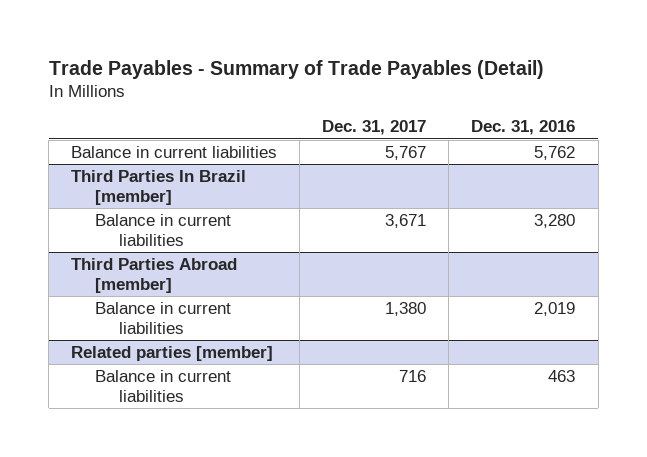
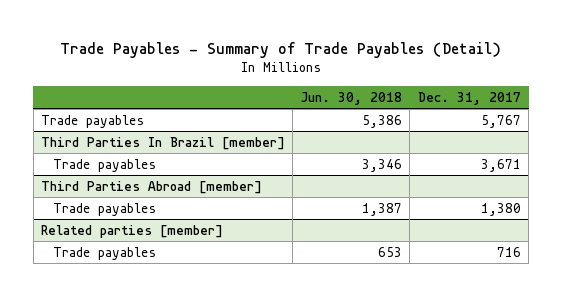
[471,120,576,136] Dec. 31, 2016 -> none
none -> [300,91,402,105] Jun. 30, 2018
[71,145,278,158] Balance in current liabilities -> [41,114,145,128] Trade payables
[95,213,232,246] Balance in current liabilities -> [53,158,157,172] Trade payables
[95,301,232,334] Balance in current liabilities -> [53,202,157,216] Trade payables
[95,369,232,402] Balance in current liabilities -> [53,246,157,260] Trade payables

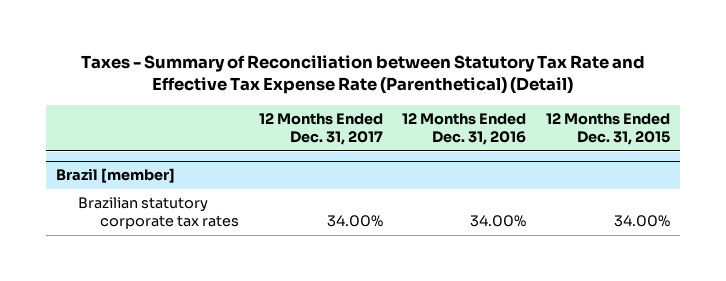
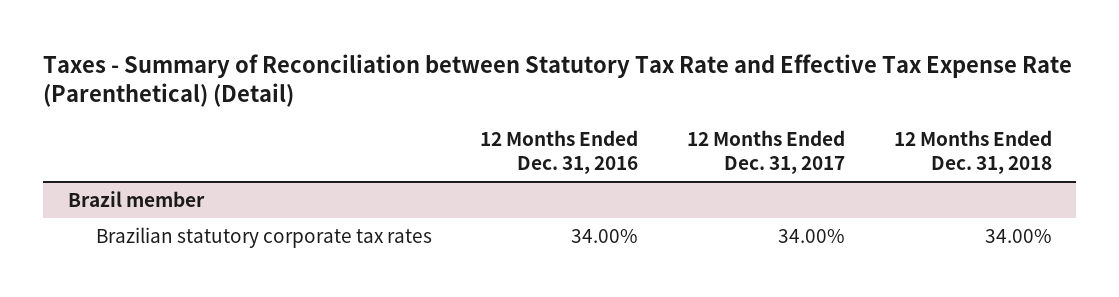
[545,112,670,146] 12 Months Ended Dec. 31, 2015 -> none
none -> [893,130,1052,174] 12 Months Ended Dec. 31, 2018
[55,168,175,184] Brazil [member] -> [67,191,205,208] Brazil member

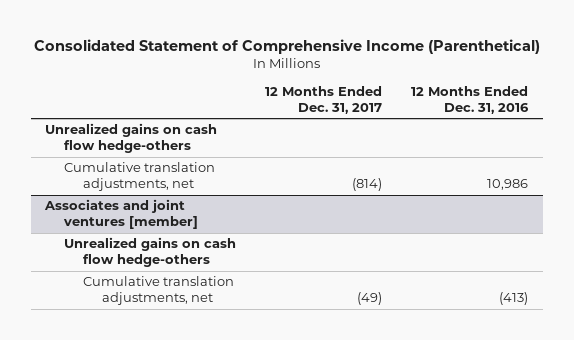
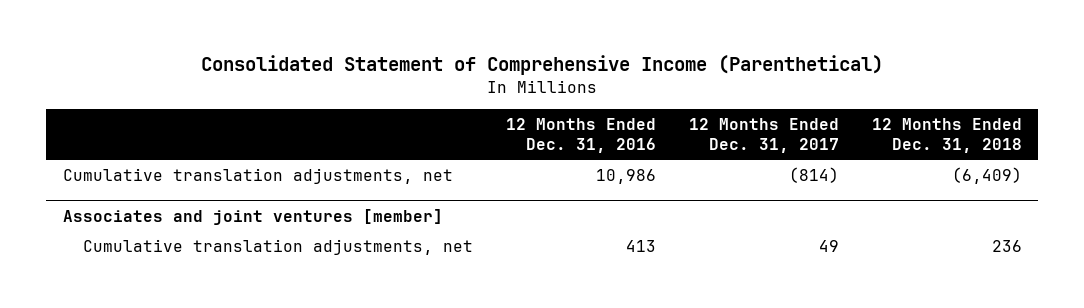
none -> [871,118,1022,153] 12 Months Ended Dec. 31, 2018
[45,123,218,154] Unrealized gains on cash flow hedge-others -> none
[64,237,237,268] Unrealized gains on cash flow hedge-others -> none
[357,292,383,306] (49) -> [818,240,839,253] 49
[499,292,529,306] (413) -> [626,240,657,253] 413

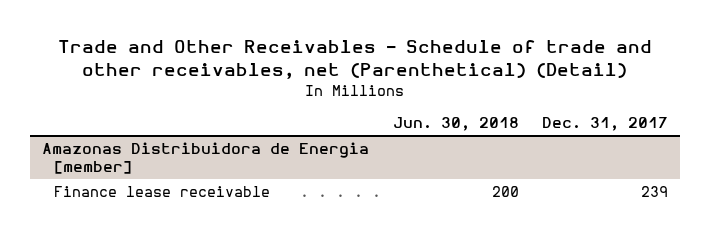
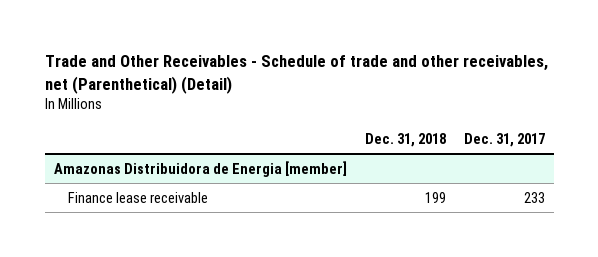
[392,117,519,132] Jun. 30, 2018 -> none
none -> [364,132,446,147] Dec. 31, 2018
[641,185,669,197] 239 -> [523,191,545,203] 233

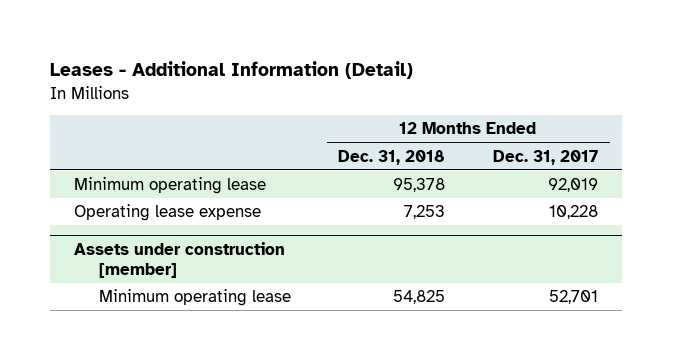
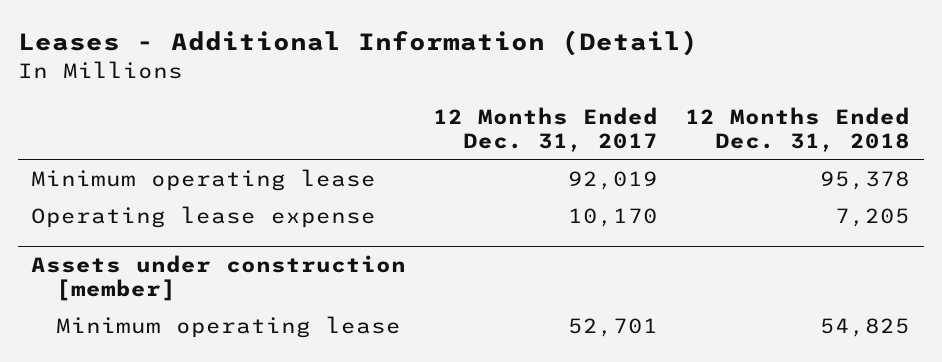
[404,205,446,220] 7,253 -> [835,207,911,227] 7,205
[549,205,599,220] 10,228 -> [568,207,659,227] 10,170

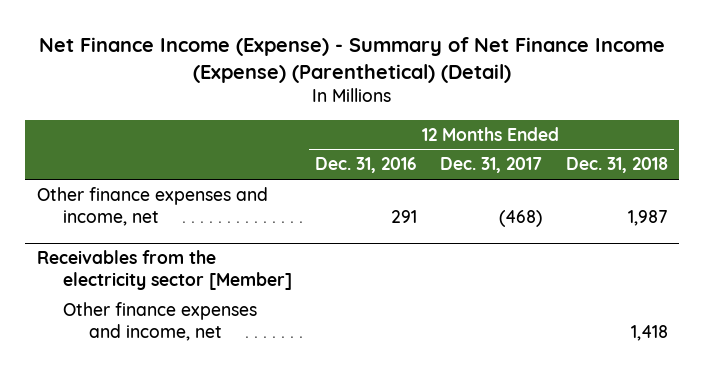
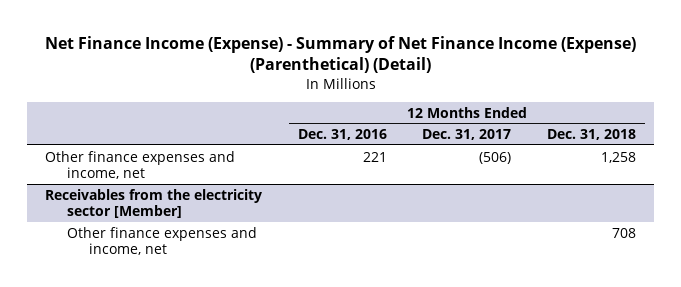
[390,210,417,224] 291 -> [362,151,387,162] 221
[499,210,543,228] (468) -> [479,151,512,164] (506)
[627,210,668,227] 1,987 -> [601,151,637,163] 1,258
[630,325,668,342] 1,418 -> [612,227,637,238] 708

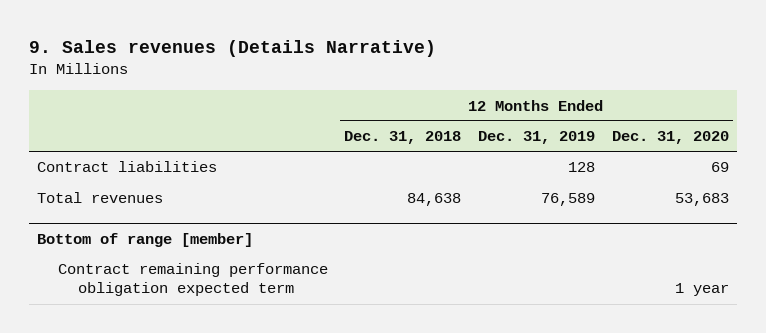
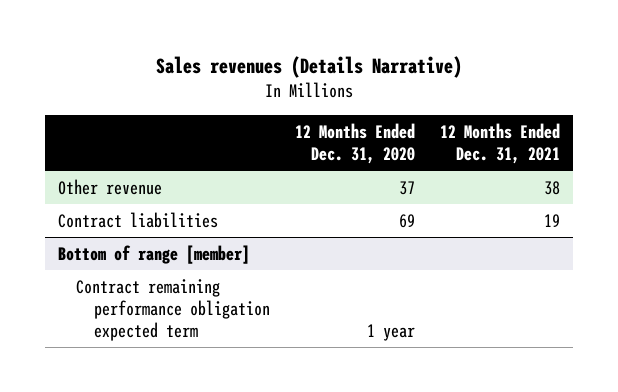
[29,40,437,58] 9. Sales revenues (Details Narrative) -> [155,55,462,78] Sales revenues (Details Narrative)
[344,131,462,145] Dec. 31, 2018 -> none
[477,131,595,145] Dec. 31, 2019 -> none
none -> [440,122,561,164] 12 Months Ended Dec. 31, 2021
none -> [57,178,162,195] Other revenue
[37,192,164,204] Total revenues -> none

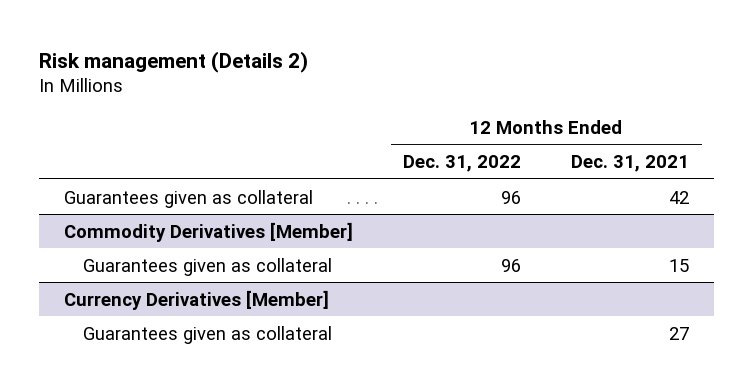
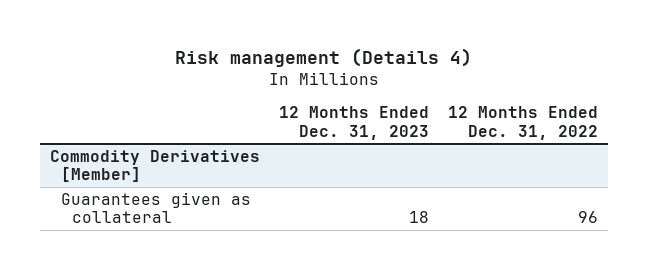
[38,50,308,73] Risk management (Details 2) -> [174,48,472,68] Risk management (Details 4)
[571,155,690,173] Dec. 31, 2021 -> none
none -> [278,106,429,140] 12 Months Ended Dec. 31, 2023
[64,189,314,208] Guarantees given as collateral -> none
[64,289,330,310] Currency Derivatives [Member] -> none
[82,325,332,344] Guarantees given as collateral -> none

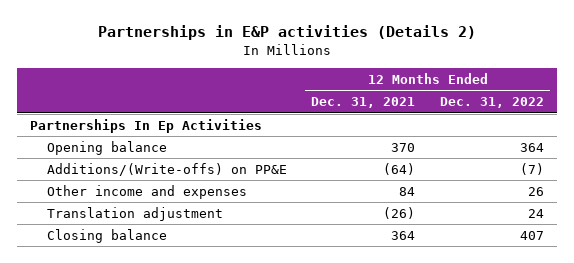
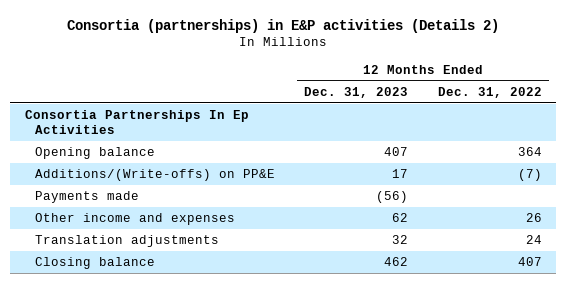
[97,25,476,41] Partnerships in E&P activities (Details 2) -> [67,18,500,33] Consortia (partnerships) in E&P activities (Details 2)
[311,97,416,109] Dec. 31, 2021 -> none
none -> [304,86,409,98] Dec. 31, 2023
[29,118,262,133] Partnerships In Ep Activities -> [25,110,250,135] Consortia Partnerships In Ep Activities
none -> [34,191,139,204] Payments made
[46,206,223,221] Translation adjustment -> [34,235,219,248] Translation adjustments

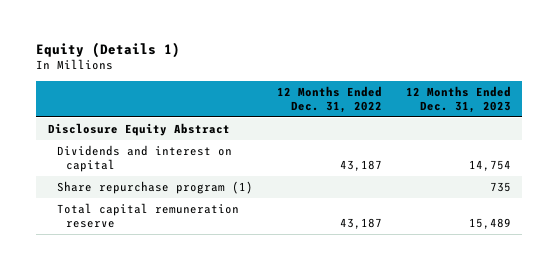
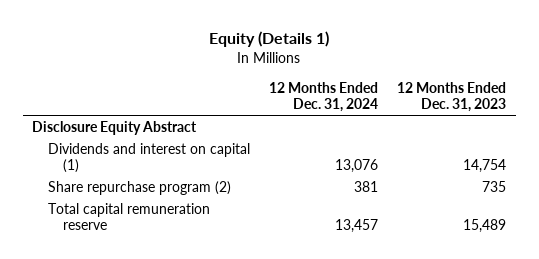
[276,86,382,113] 12 Months Ended Dec. 31, 2022 -> none
none -> [269,81,379,113] 12 Months Ended Dec. 31, 2024
[56,145,232,172] Dividends and interest on capital -> [47,142,250,174] Dividends and interest on capital (1)
[56,181,253,195] Share repurchase program (1) -> [47,180,231,195] Share repurchase program (2)

